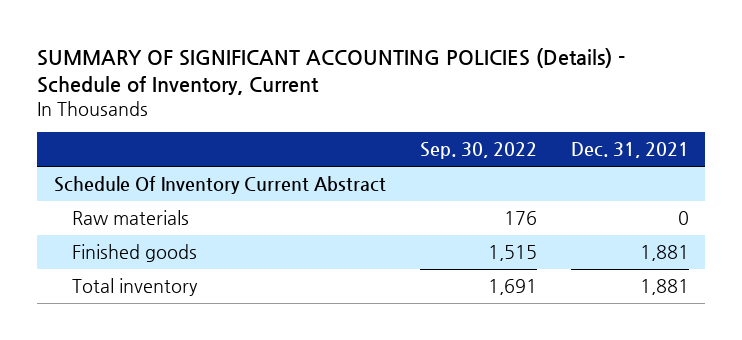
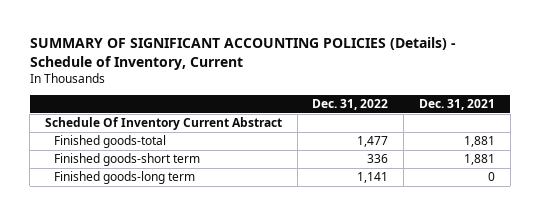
[419,142,537,160] Sep. 30, 2022 -> none
none -> [312,99,389,111] Dec. 31, 2022
[71,210,189,226] Raw materials -> none
[71,244,197,263] Finished goods -> [53,135,166,149] Finished goods-total
[71,278,198,297] Total inventory -> [53,153,200,167] Finished goods-short term
none -> [53,171,195,185] Finished goods-long term

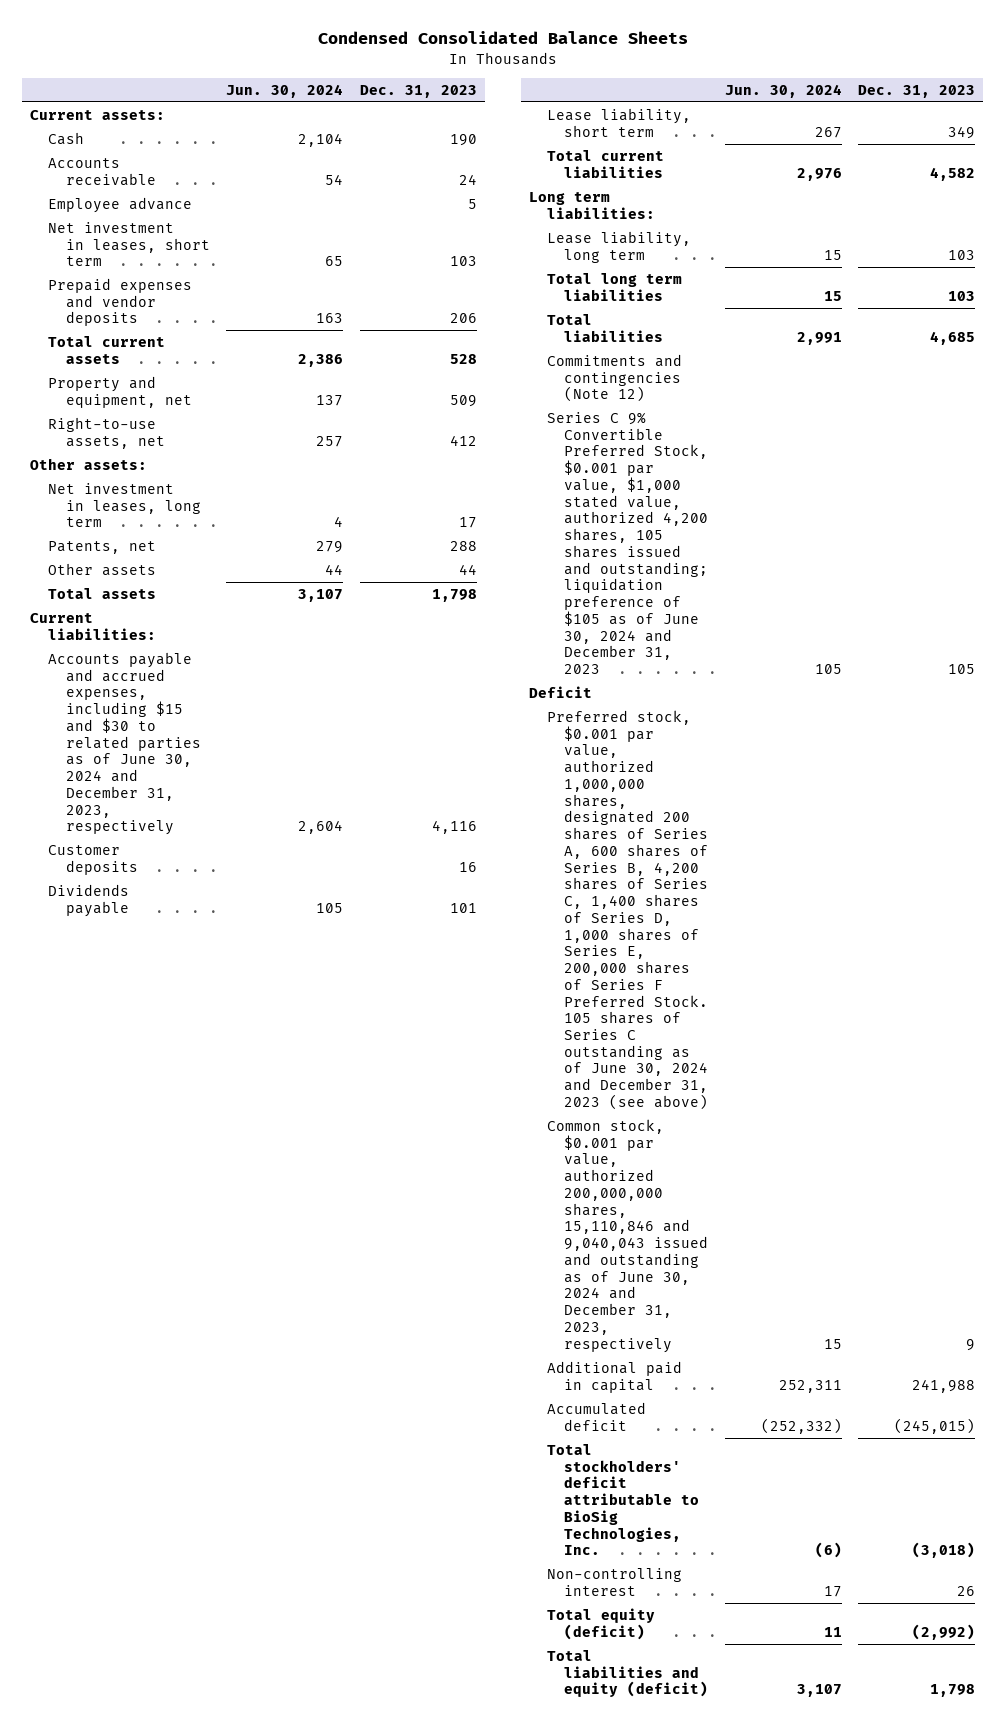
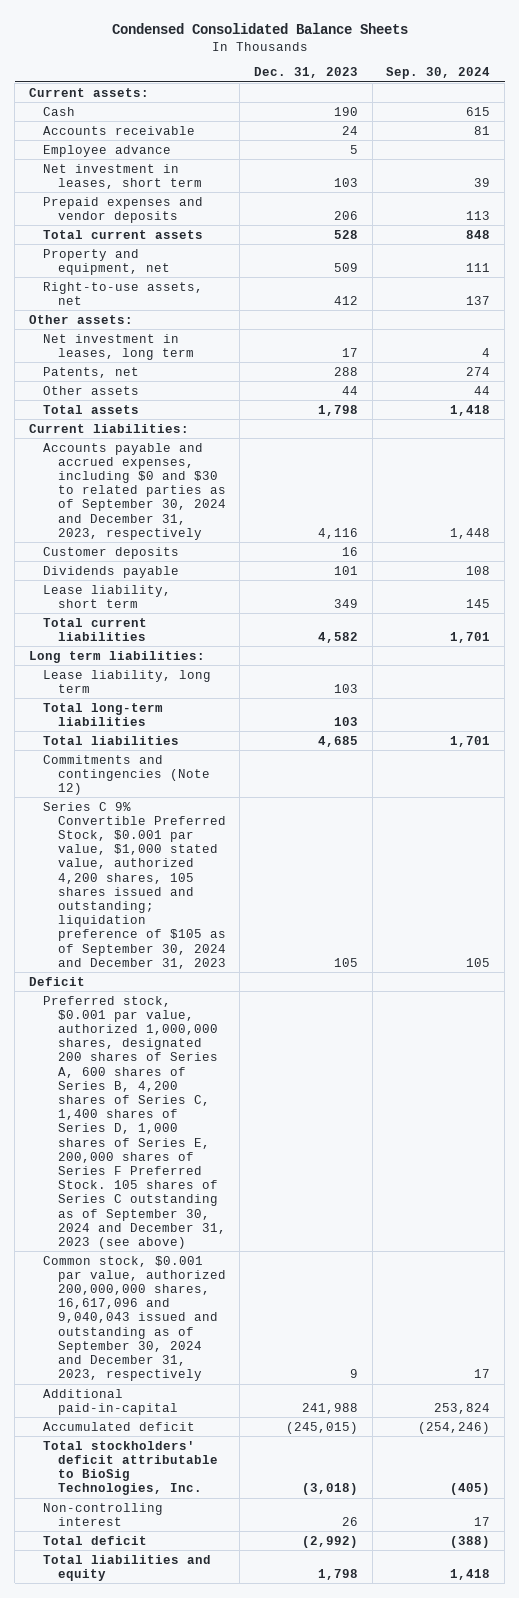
[226,83,344,98] Jun. 30, 2024 -> none
none -> [386,67,491,80] Sep. 30, 2024
[48,651,202,836] Accounts payable and accrued expenses, including $15 and $30 to related parties as of June 30, 2024 and December 31, 2023, respectively -> [43,442,226,540] Accounts payable and accrued expenses, including $0 and $30 to related parties as of September 30, 2024 and December 31, 2023, respectively
[546,272,682,301] Total long term liabilities -> [43,702,164,726] Total long-term liabilities
[546,411,709,675] Series C 9% Convertible Preferred Stock, $0.001 par value, $1,000 stated value, authorized 4,200 shares, 105 shares issued and outstanding; liquidation preference of $105 as of June 30, 2024 and December 31, 2023 -> [43,801,226,969] Series C 9% Convertible Preferred Stock, $0.001 par value, $1,000 stated value, authorized 4,200 shares, 105 shares issued and outstanding; liquidation preference of $105 as of September 30, 2024 and December 31, 2023
[546,709,709,1110] Preferred stock, $0.001 par value, authorized 1,000,000 shares, designated 200 shares of Series A, 600 shares of Series B, 4,200 shares of Series C, 1,400 shares of Series D, 1,000 shares of Series E, 200,000 shares of Series F Preferred Stock. 105 shares of Series C outstanding as of June 30, 2024 and December 31, 2023 (see above) -> [43,995,226,1249] Preferred stock, $0.001 par value, authorized 1,000,000 shares, designated 200 shares of Series A, 600 shares of Series B, 4,200 shares of Series C, 1,400 shares of Series D, 1,000 shares of Series E, 200,000 shares of Series F Preferred Stock. 105 shares of Series C outstanding as of September 30, 2024 and December 31, 2023 (see above)
[546,1118,709,1353] Common stock, $0.001 par value, authorized 200,000,000 shares, 15,110,846 and 9,040,043 issued and outstanding as of June 30, 2024 and December 31, 2023, respectively -> [43,1255,226,1382] Common stock, $0.001 par value, authorized 200,000,000 shares, 16,617,096 and 9,040,043 issued and outstanding as of September 30, 2024 and December 31, 2023, respectively
[546,1360,682,1393] Additional paid in capital -> [43,1388,178,1415] Additional paid-in-capital
[546,1607,655,1640] Total equity (deficit) -> [43,1535,148,1545] Total deficit
[546,1649,709,1698] Total liabilities and equity (deficit) -> [43,1554,212,1581] Total liabilities and equity

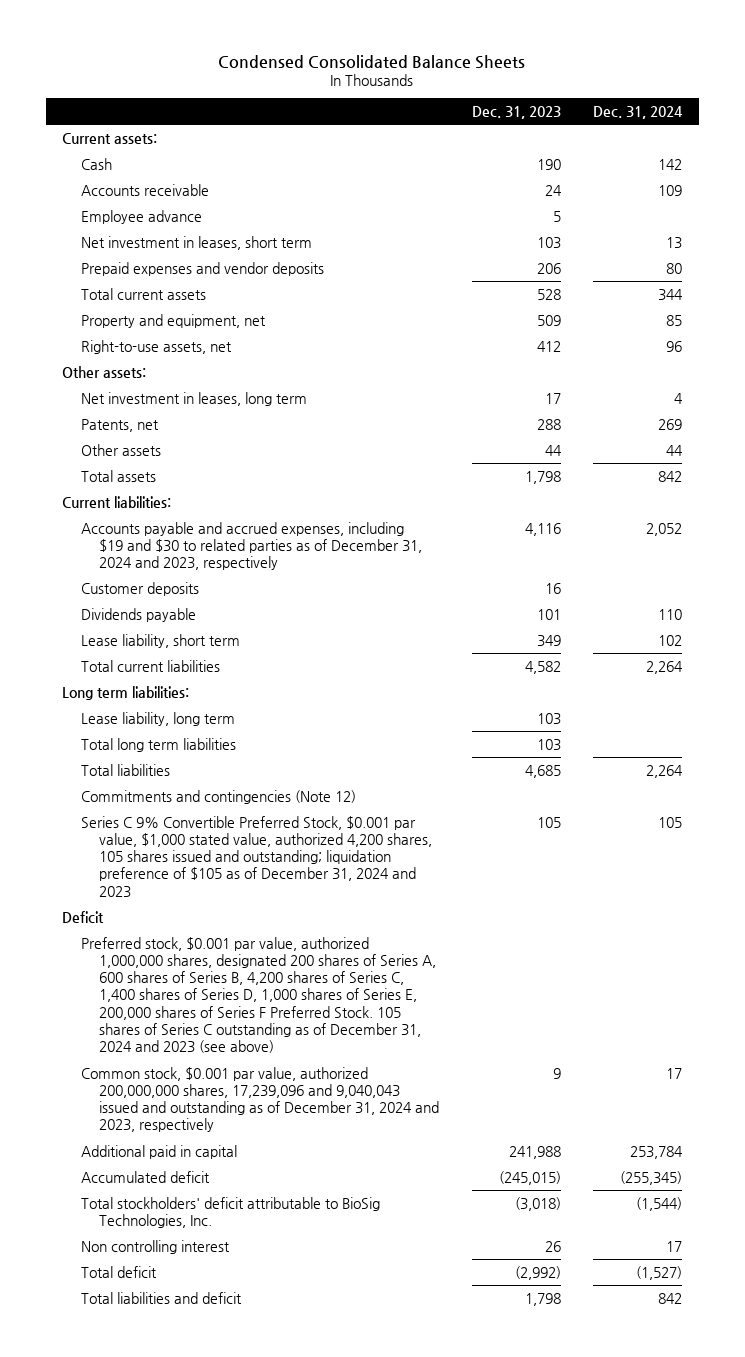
[386,67,491,80] Sep. 30, 2024 -> none
none -> [593,105,684,119] Dec. 31, 2024
[43,442,226,540] Accounts payable and accrued expenses, including $0 and $30 to related parties as of September 30, 2024 and December 31, 2023, respectively -> [80,521,423,571] Accounts payable and accrued expenses, including $19 and $30 to related parties as of December 31, 2024 and 2023, respectively
[43,702,164,726] Total long-term liabilities -> [80,737,236,752] Total long term liabilities
[43,801,226,969] Series C 9% Convertible Preferred Stock, $0.001 par value, $1,000 stated value, authorized 4,200 shares, 105 shares issued and outstanding; liquidation preference of $105 as of September 30, 2024 and December 31, 2023 -> [80,815,433,898] Series C 9% Convertible Preferred Stock, $0.001 par value, $1,000 stated value, authorized 4,200 shares, 105 shares issued and outstanding; liquidation preference of $105 as of December 31, 2024 and 2023
[43,995,226,1249] Preferred stock, $0.001 par value, authorized 1,000,000 shares, designated 200 shares of Series A, 600 shares of Series B, 4,200 shares of Series C, 1,400 shares of Series D, 1,000 shares of Series E, 200,000 shares of Series F Preferred Stock. 105 shares of Series C outstanding as of September 30, 2024 and December 31, 2023 (see above) -> [80,936,437,1054] Preferred stock, $0.001 par value, authorized 1,000,000 shares, designated 200 shares of Series A, 600 shares of Series B, 4,200 shares of Series C, 1,400 shares of Series D, 1,000 shares of Series E, 200,000 shares of Series F Preferred Stock. 105 shares of Series C outstanding as of December 31, 2024 and 2023 (see above)
[43,1255,226,1382] Common stock, $0.001 par value, authorized 200,000,000 shares, 16,617,096 and 9,040,043 issued and outstanding as of September 30, 2024 and December 31, 2023, respectively -> [80,1066,440,1133] Common stock, $0.001 par value, authorized 200,000,000 shares, 17,239,096 and 9,040,043 issued and outstanding as of December 31, 2024 and 2023, respectively
[43,1388,178,1415] Additional paid-in-capital -> [80,1144,237,1159] Additional paid in capital
[43,1502,164,1526] Non-controlling interest -> [80,1239,230,1254] Non controlling interest
[43,1554,212,1581] Total liabilities and equity -> [80,1291,242,1304] Total liabilities and deficit

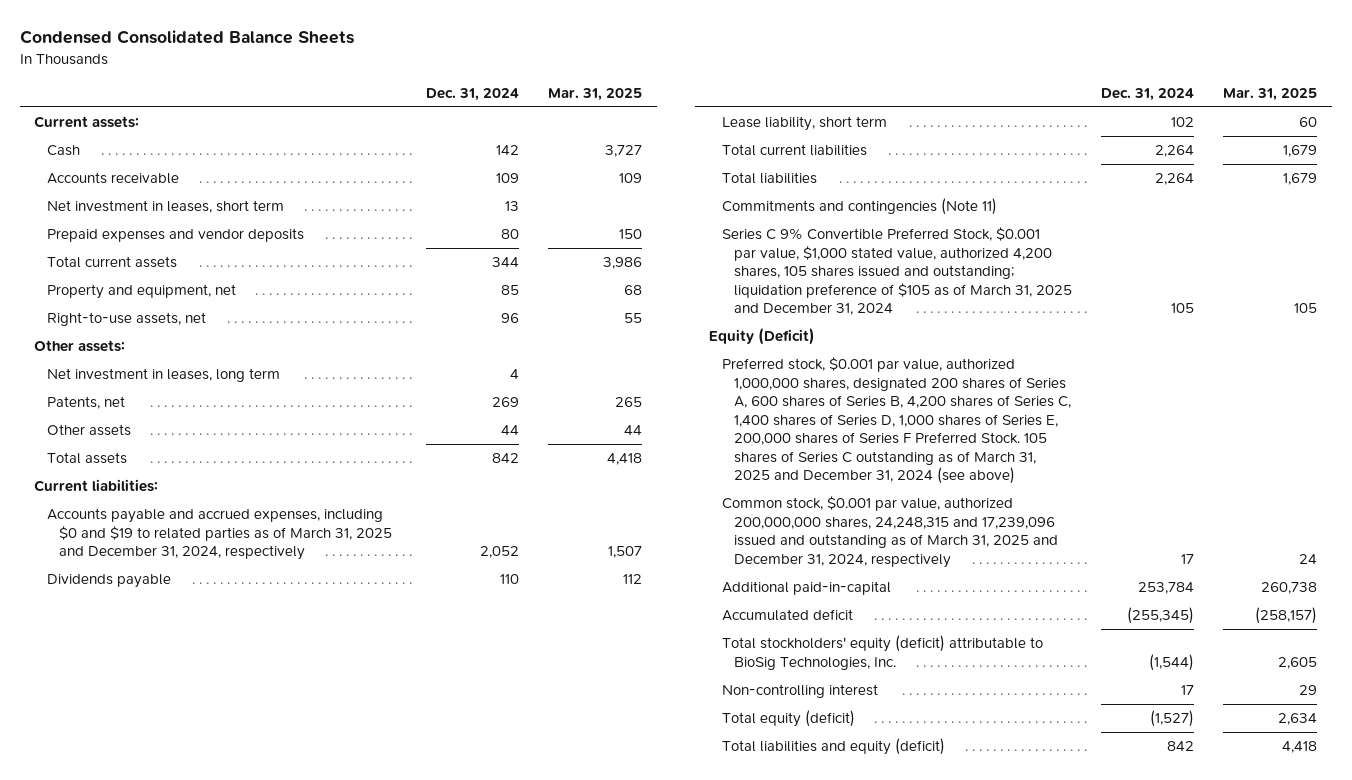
[471,105,561,119] Dec. 31, 2023 -> none
none -> [548,88,643,102] Mar. 31, 2025
[80,209,202,224] Employee advance -> none
[80,581,199,596] Customer deposits -> none
[80,521,423,571] Accounts payable and accrued expenses, including $19 and $30 to related parties as of December 31, 2024 and 2023, respectively -> [46,508,393,561] Accounts payable and accrued expenses, including $0 and $19 to related parties as of March 31, 2025 and December 31, 2024, respectively
[62,685,190,700] Long term liabilities: -> none
[80,711,235,726] Lease liability, long term -> none
[80,737,236,752] Total long term liabilities -> none
[80,789,356,804] Commitments and contingencies (Note 12) -> [721,198,997,216] Commitments and contingencies (Note 11)
[80,815,433,898] Series C 9% Convertible Preferred Stock, $0.001 par value, $1,000 stated value, authorized 4,200 shares, 105 shares issued and outstanding; liquidation preference of $105 as of December 31, 2024 and 2023 -> [721,227,1073,316] Series C 9% Convertible Preferred Stock, $0.001 par value, $1,000 stated value, authorized 4,200 shares, 105 shares issued and outstanding; liquidation preference of $105 as of March 31, 2025 and December 31, 2024
[62,910,105,923] Deficit -> [709,328,816,346] Equity (Deficit)
[80,936,437,1054] Preferred stock, $0.001 par value, authorized 1,000,000 shares, designated 200 shares of Series A, 600 shares of Series B, 4,200 shares of Series C, 1,400 shares of Series D, 1,000 shares of Series E, 200,000 shares of Series F Preferred Stock. 105 shares of Series C outstanding as of December 31, 2024 and 2023 (see above) -> [721,357,1072,485] Preferred stock, $0.001 par value, authorized 1,000,000 shares, designated 200 shares of Series A, 600 shares of Series B, 4,200 shares of Series C, 1,400 shares of Series D, 1,000 shares of Series E, 200,000 shares of Series F Preferred Stock. 105 shares of Series C outstanding as of March 31, 2025 and December 31, 2024 (see above)
[80,1066,440,1133] Common stock, $0.001 par value, authorized 200,000,000 shares, 17,239,096 and 9,040,043 issued and outstanding as of December 31, 2024 and 2023, respectively -> [721,496,1059,568] Common stock, $0.001 par value, authorized 200,000,000 shares, 24,248,315 and 17,239,096 issued and outstanding as of March 31, 2025 and December 31, 2024, respectively
[80,1144,237,1159] Additional paid in capital -> [721,581,891,596] Additional paid-in-capital
[80,1196,380,1228] Total stockholders' deficit attributable to BioSig Technologies, Inc. -> [721,635,1043,670] Total stockholders' equity (deficit) attributable to BioSig Technologies, Inc.
[80,1239,230,1254] Non controlling interest -> [721,684,878,699] Non-controlling interest
[80,1265,157,1278] Total deficit -> [721,710,855,728] Total equity (deficit)
[80,1291,242,1304] Total liabilities and deficit -> [721,738,945,756] Total liabilities and equity (deficit)

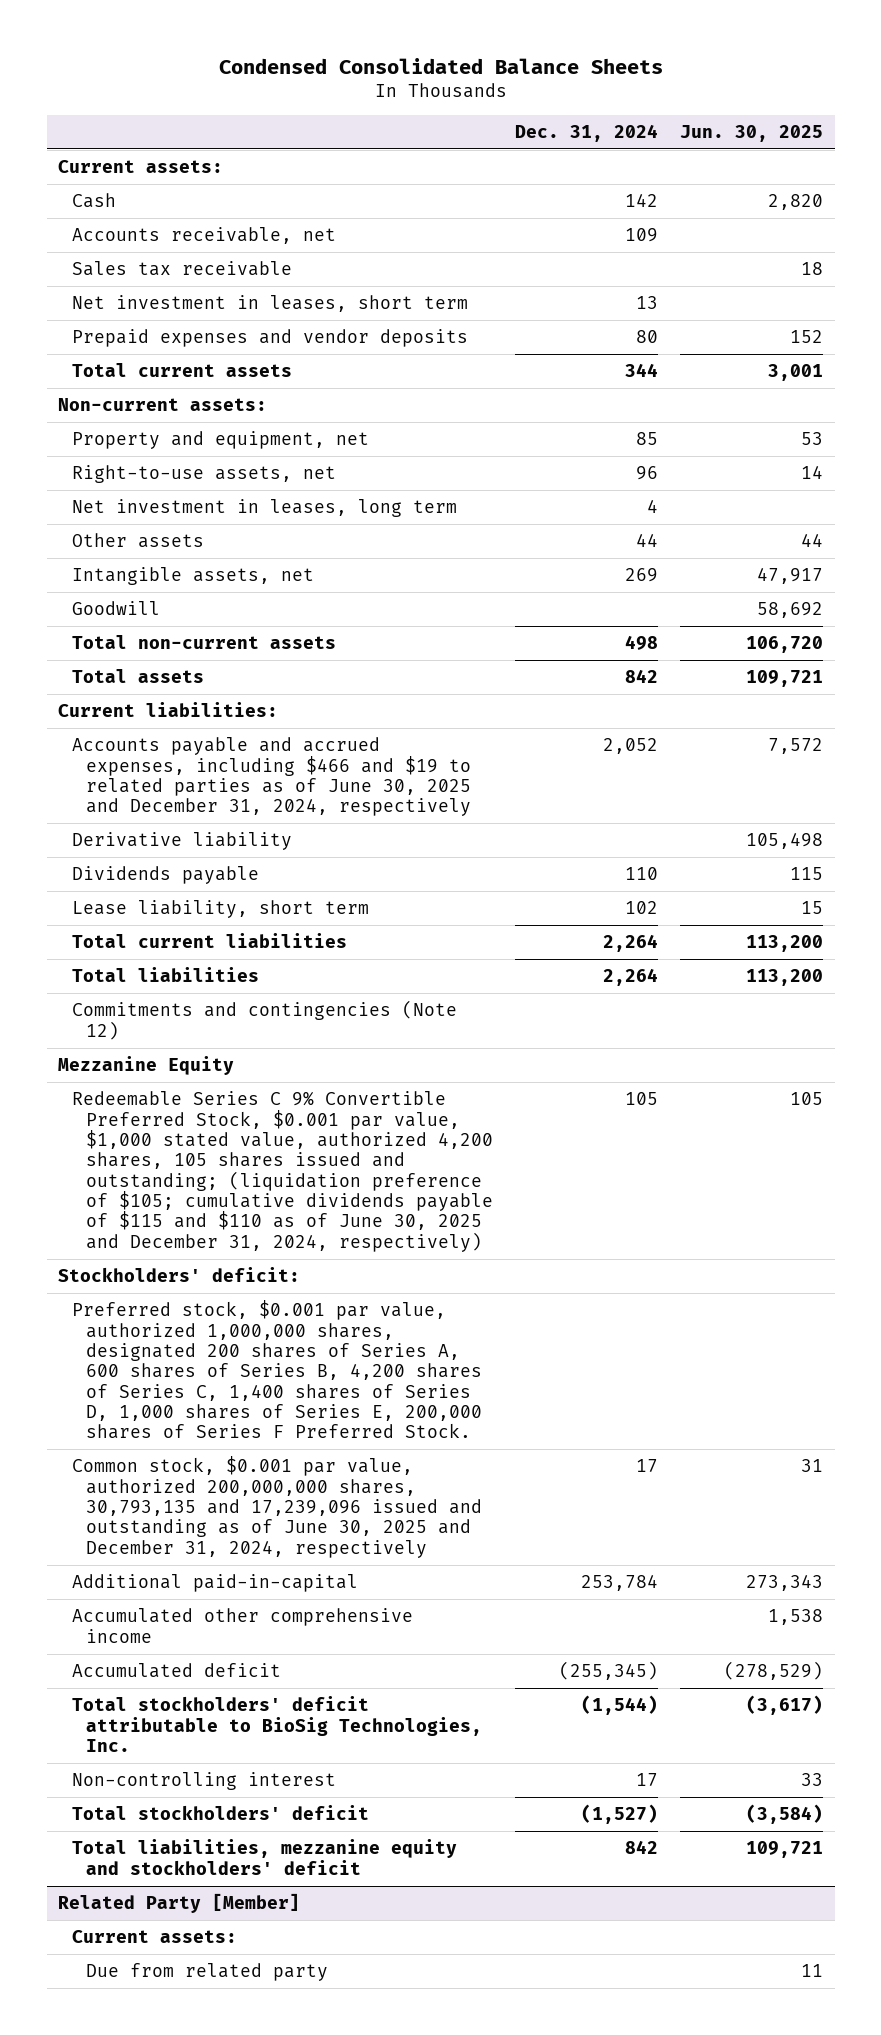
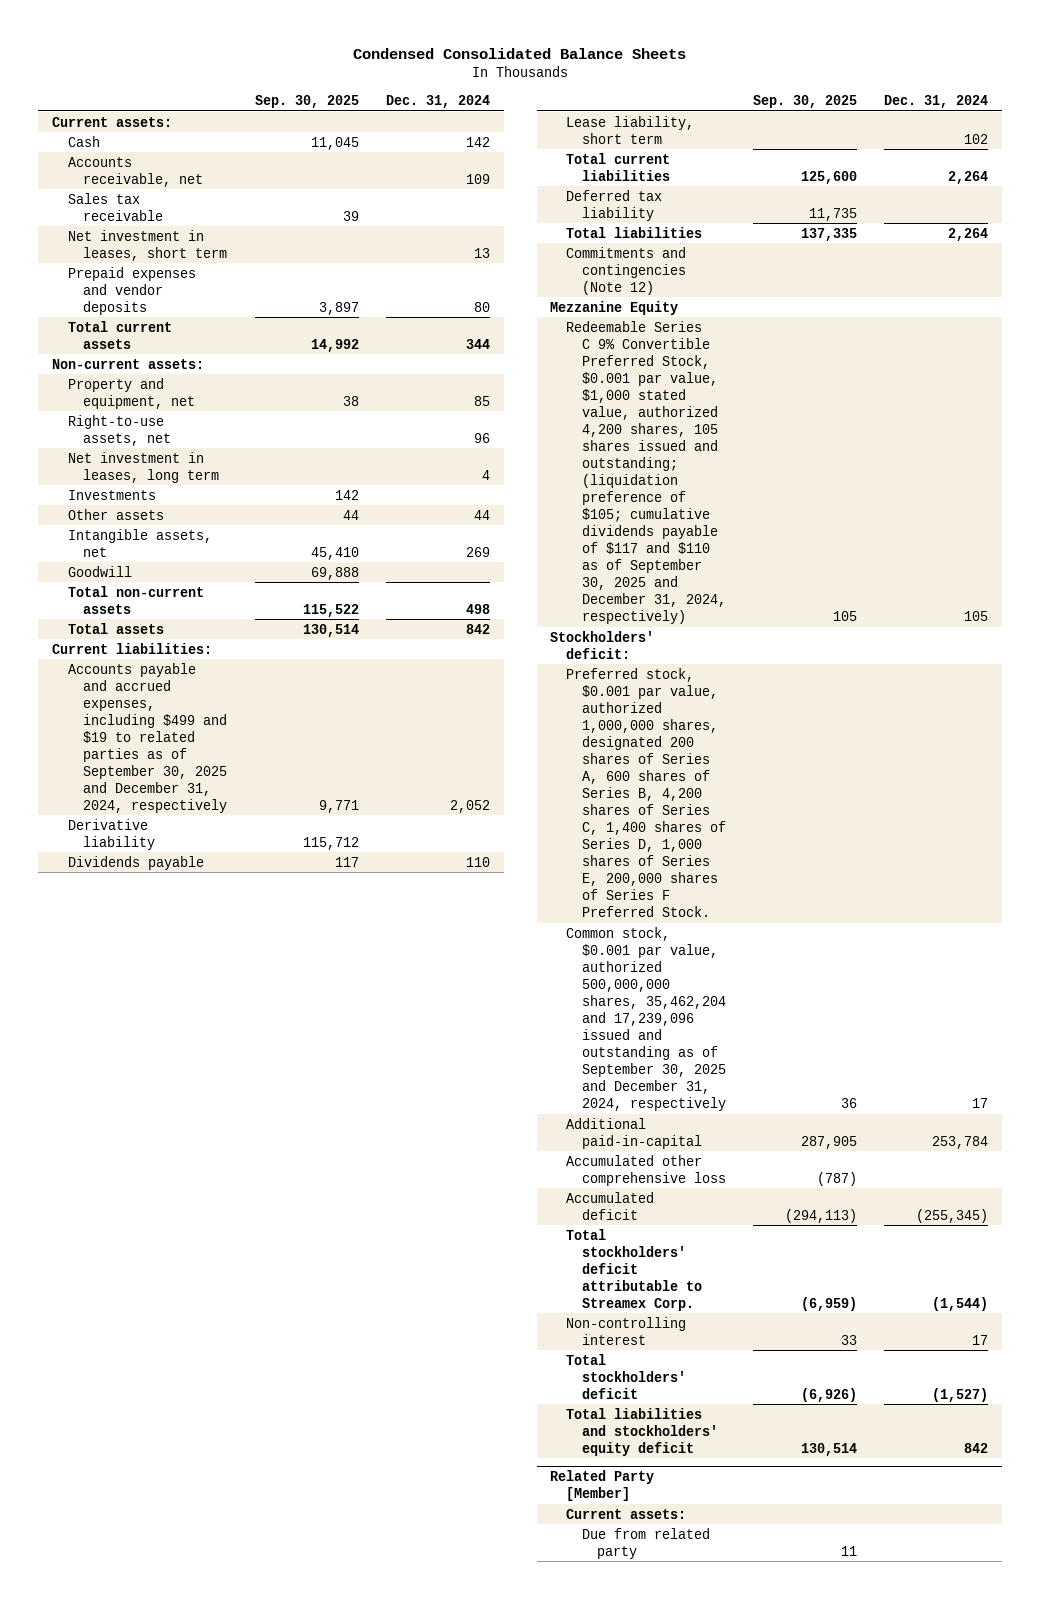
[680,124,824,142] Jun. 30, 2025 -> none
none -> [254,94,359,108] Sep. 30, 2025
none -> [67,489,156,500] Investments
[71,737,472,817] Accounts payable and accrued expenses, including $466 and $19 to related parties as of June 30, 2025 and December 31, 2024, respectively -> [67,662,228,813] Accounts payable and accrued expenses, including $499 and $19 to related parties as of September 30, 2025 and December 31, 2024, respectively
none -> [566,189,663,221] Deferred tax liability
[71,1091,494,1252] Redeemable Series C 9% Convertible Preferred Stock, $0.001 par value, $1,000 stated value, authorized 4,200 shares, 105 shares issued and outstanding; (liquidation preference of $105; cumulative dividends payable of $115 and $110 as of June 30, 2025 and December 31, 2024, respectively) -> [566,320,726,624] Redeemable Series C 9% Convertible Preferred Stock, $0.001 par value, $1,000 stated value, authorized 4,200 shares, 105 shares issued and outstanding; (liquidation preference of $105; cumulative dividends payable of $117 and $110 as of September 30, 2025 and December 31, 2024, respectively)
[71,1456,483,1558] Common stock, $0.001 par value, authorized 200,000,000 shares, 30,793,135 and 17,239,096 issued and outstanding as of June 30, 2025 and December 31, 2024, respectively -> [566,926,726,1111] Common stock, $0.001 par value, authorized 500,000,000 shares, 35,462,204 and 17,239,096 issued and outstanding as of September 30, 2025 and December 31, 2024, respectively
[71,1608,413,1643] Accumulated other comprehensive income -> [566,1154,726,1186] Accumulated other comprehensive loss
[71,1696,483,1752] Total stockholders' deficit attributable to BioSig Technologies, Inc. -> [566,1228,702,1311] Total stockholders' deficit attributable to Streamex Corp.
[71,1839,457,1875] Total liabilities, mezzanine equity and stockholders' deficit -> [566,1407,718,1456] Total liabilities and stockholders' equity deficit

